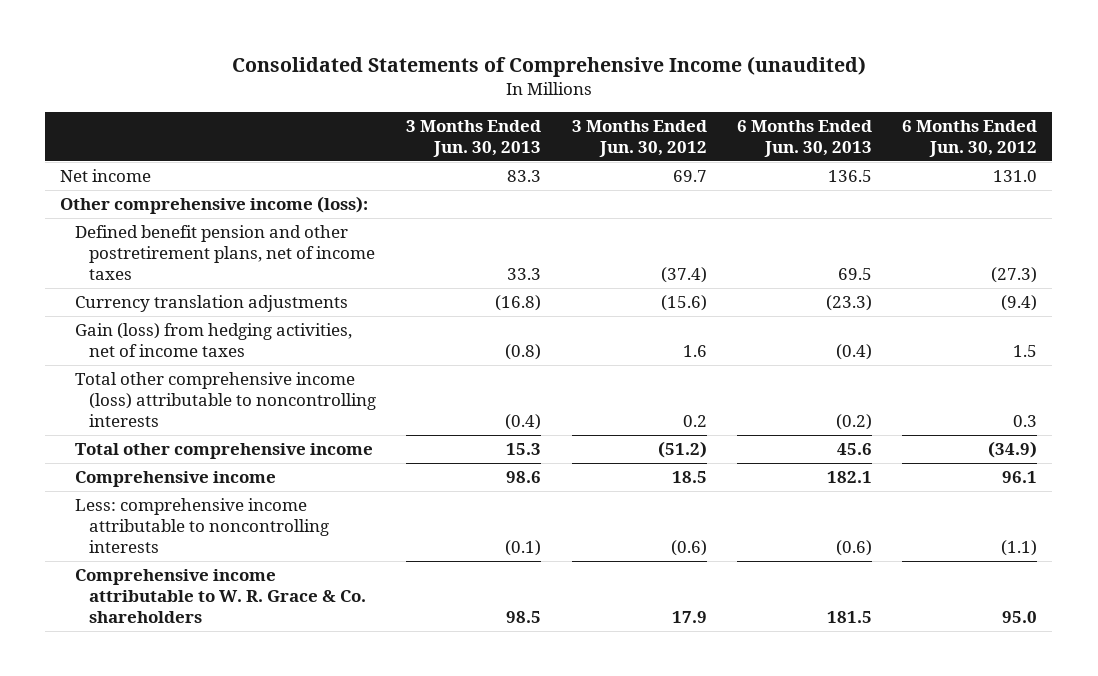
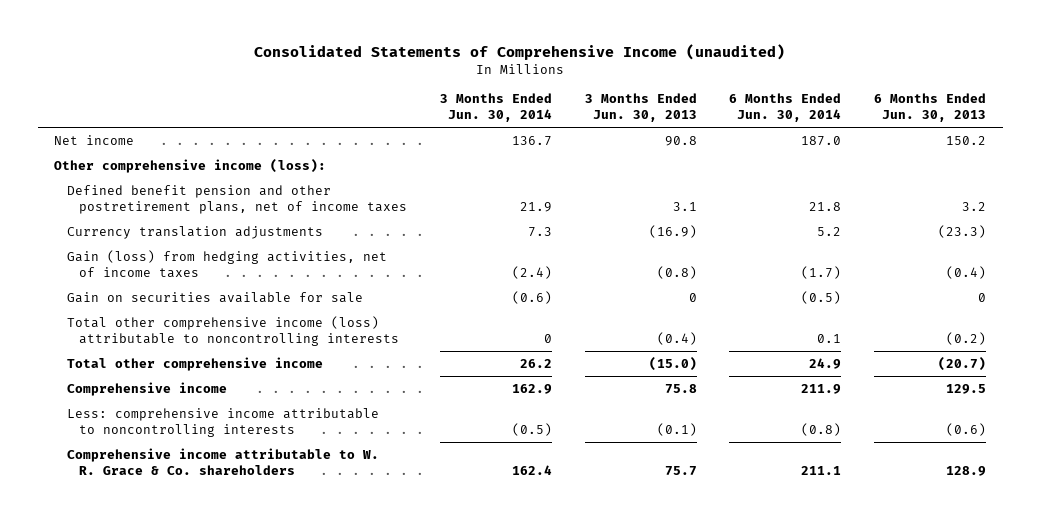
[571,119,707,157] 3 Months Ended Jun. 30, 2012 -> none
[902,119,1038,157] 6 Months Ended Jun. 30, 2012 -> none
none -> [439,93,552,123] 3 Months Ended Jun. 30, 2014
none -> [729,93,842,123] 6 Months Ended Jun. 30, 2014
[507,170,542,183] 83.3 -> [664,135,697,146] 90.8
[827,170,872,183] 136.5 -> [946,135,987,145] 150.2
[507,268,542,281] 33.3 -> [672,201,697,211] 3.1
[837,268,872,281] 69.5 -> [962,201,987,211] 3.2
[495,295,542,312] (16.8) -> [648,224,697,238] (16.9)
none -> [66,291,363,303] Gain on securities available for sale
[506,443,542,456] 15.3 -> [648,356,697,371] (15.0)
[836,443,872,456] 45.6 -> [938,356,987,371] (20.7)
[506,471,542,484] 98.6 -> [664,383,697,394] 75.8
[826,471,872,484] 182.1 -> [946,383,987,394] 129.5
[506,611,542,624] 98.5 -> [664,465,697,476] 75.7
[826,611,872,624] 181.5 -> [946,465,987,476] 128.9

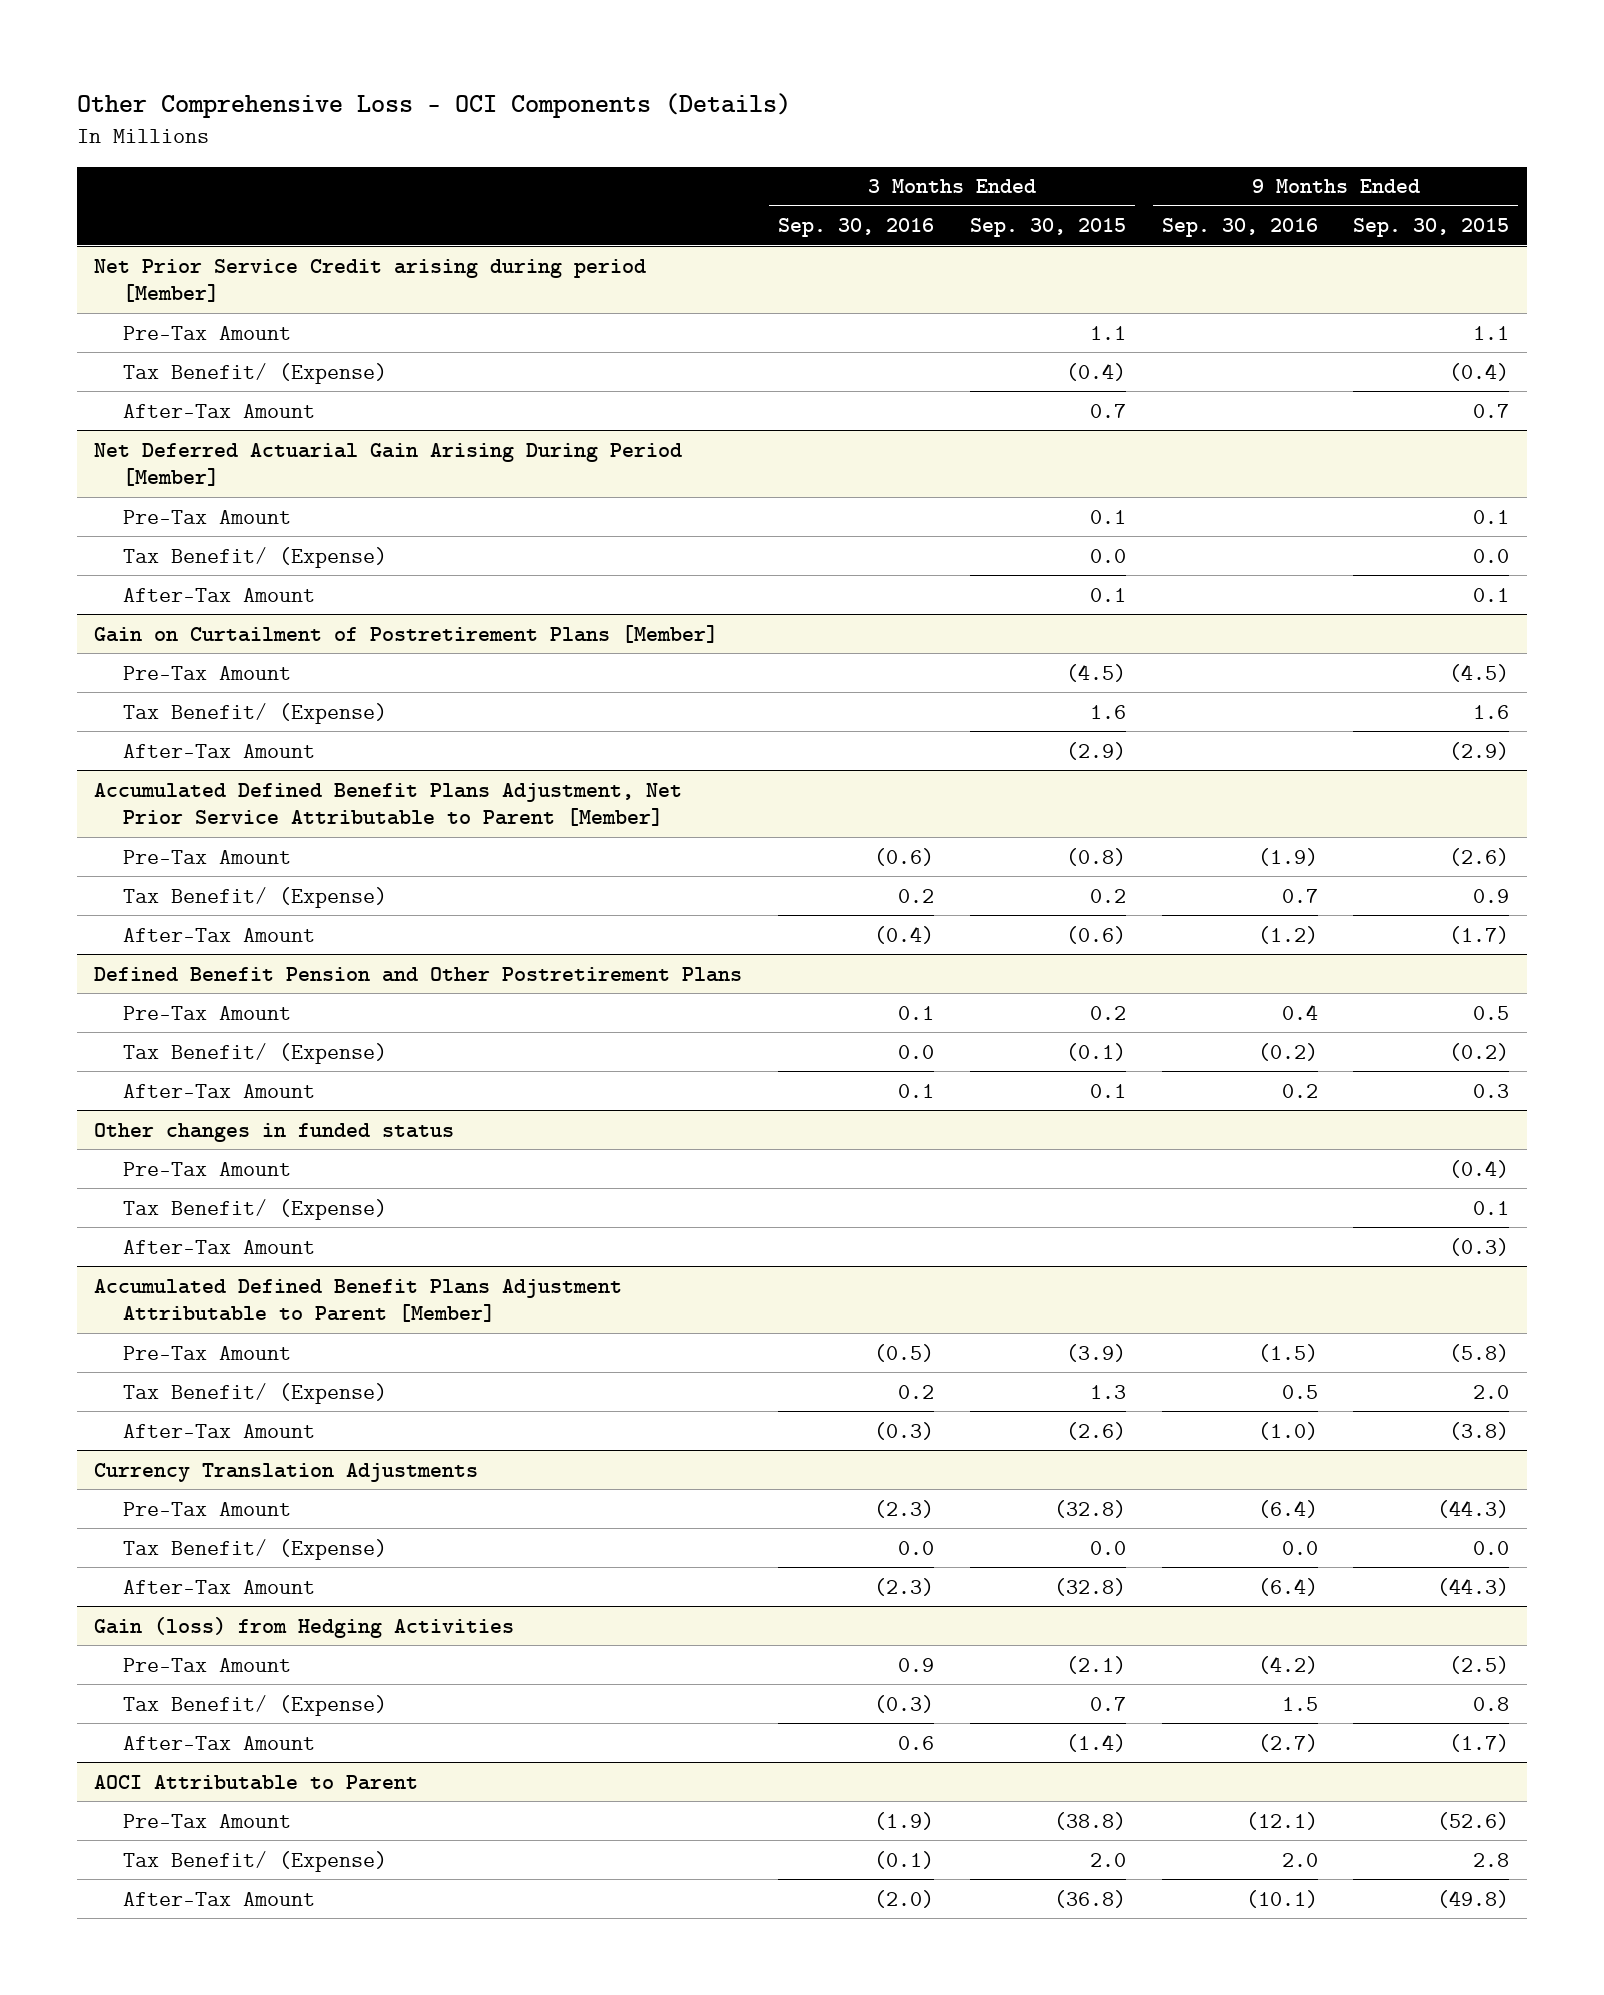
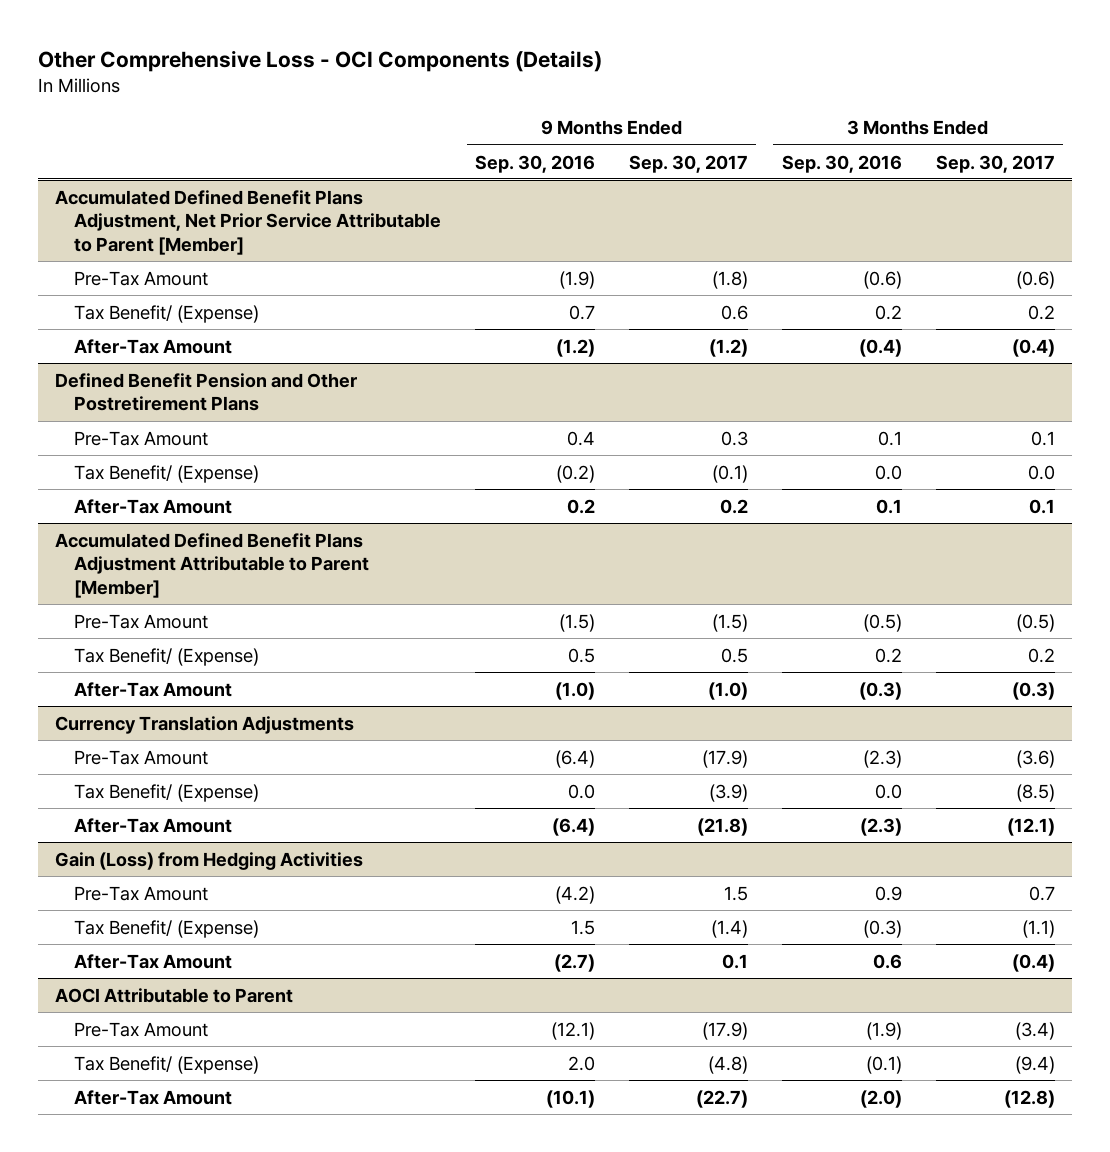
[969,218,1126,238] Sep. 30, 2015 -> none
[1353,218,1510,238] Sep. 30, 2015 -> none
none -> [628,154,748,173] Sep. 30, 2017
none -> [935,154,1055,173] Sep. 30, 2017
[94,258,647,303] Net Prior Service Credit arising during period [Member] -> none
[122,325,291,340] Pre-Tax Amount -> none
[122,362,387,384] Tax Benefit/ (Expense) -> none
[122,403,315,418] After-Tax Amount -> none
[94,442,683,487] Net Deferred Actuarial Gain Arising During Period [Member] -> none
[122,509,291,524] Pre-Tax Amount -> none
[122,546,387,568] Tax Benefit/ (Expense) -> none
[122,587,315,602] After-Tax Amount -> none
[94,624,719,643] Gain on Curtailment of Postretirement Plans [Member] -> none
[122,665,291,680] Pre-Tax Amount -> none
[122,702,387,724] Tax Benefit/ (Expense) -> none
[122,743,315,758] After-Tax Amount -> none
[94,1122,455,1142] Other changes in funded status -> none
[122,1161,291,1176] Pre-Tax Amount -> none
[122,1198,387,1220] Tax Benefit/ (Expense) -> none
[122,1239,315,1254] After-Tax Amount -> none
[94,1616,515,1638] Gain (loss) from Hedging Activities -> [55,851,364,870] Gain (Loss) from Hedging Activities

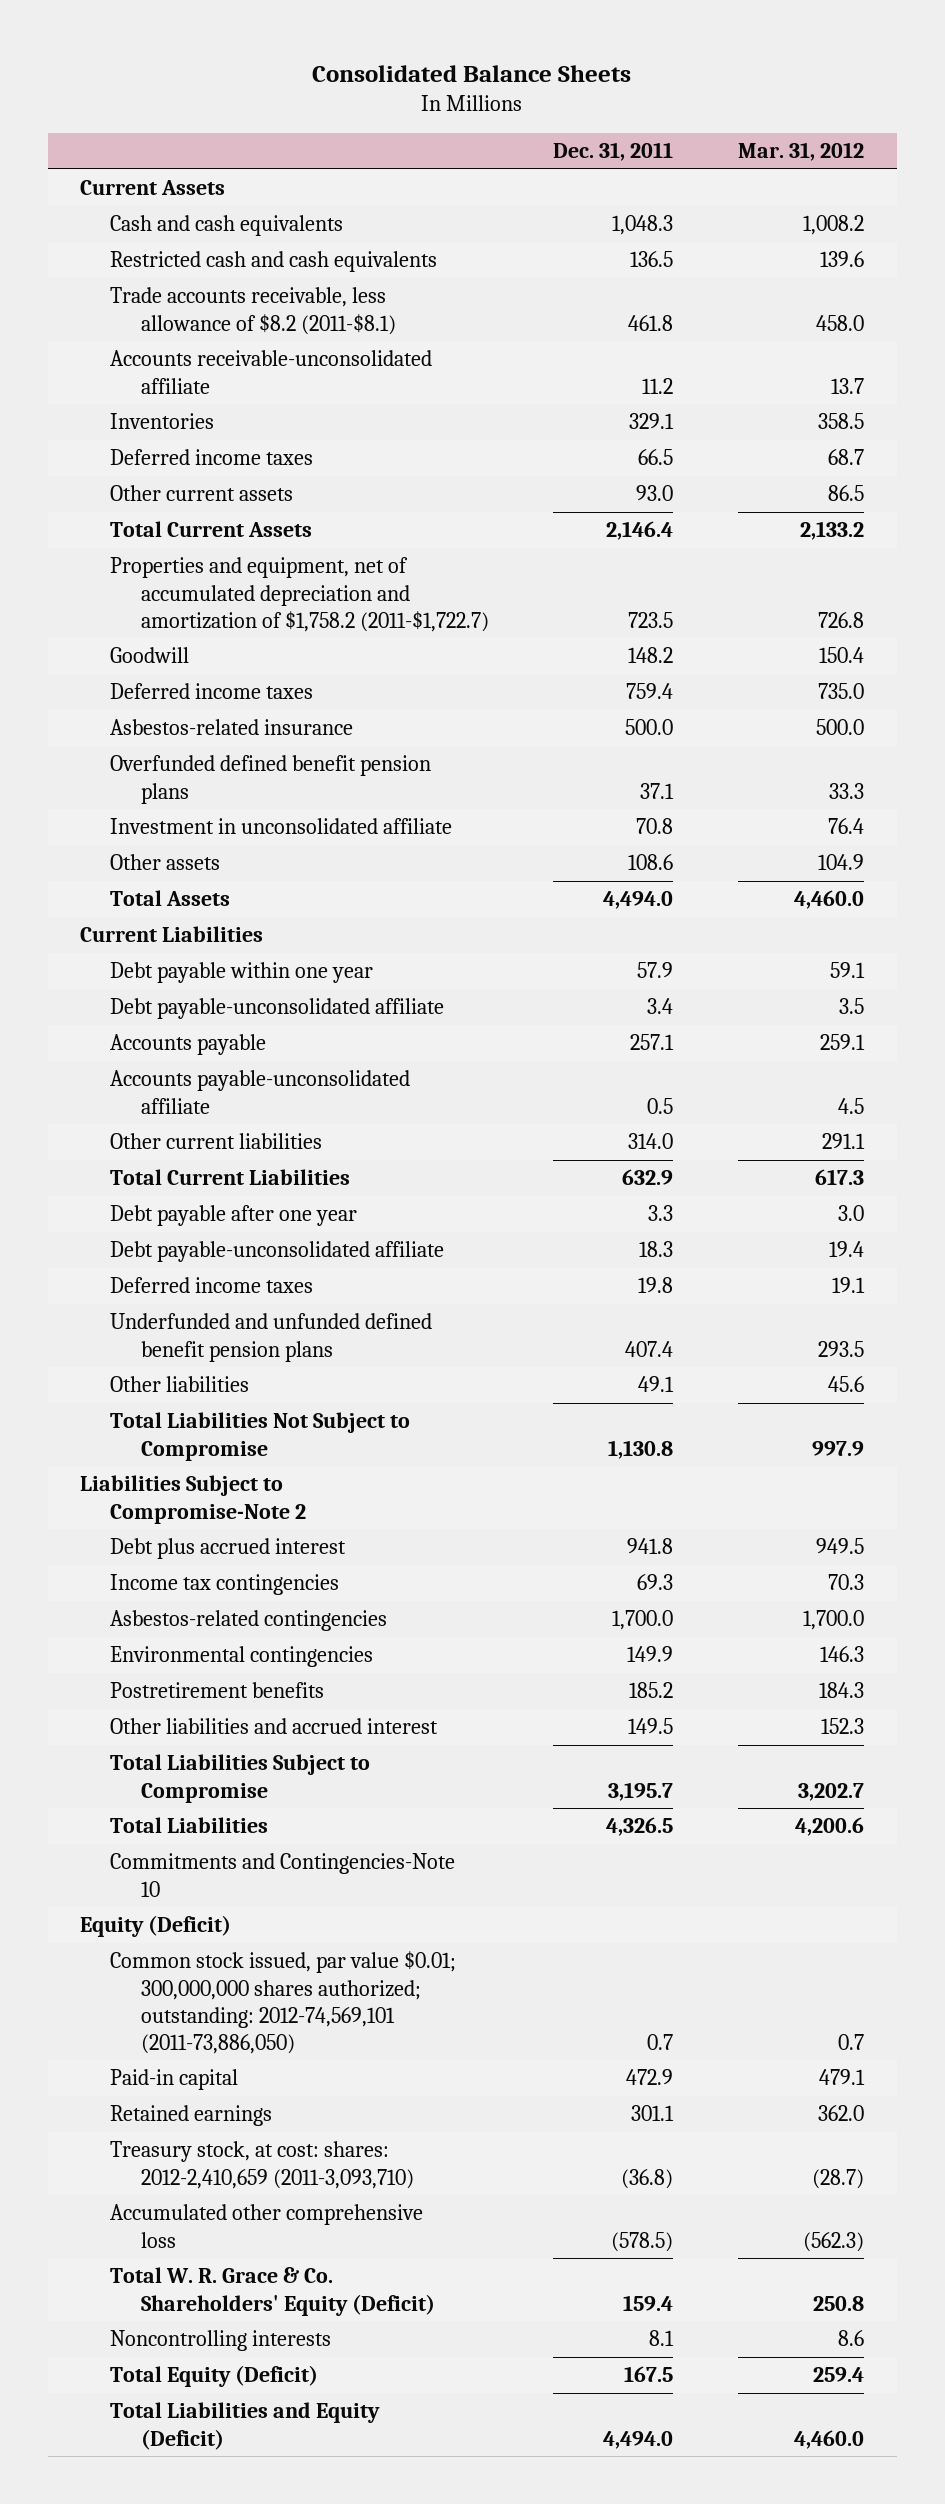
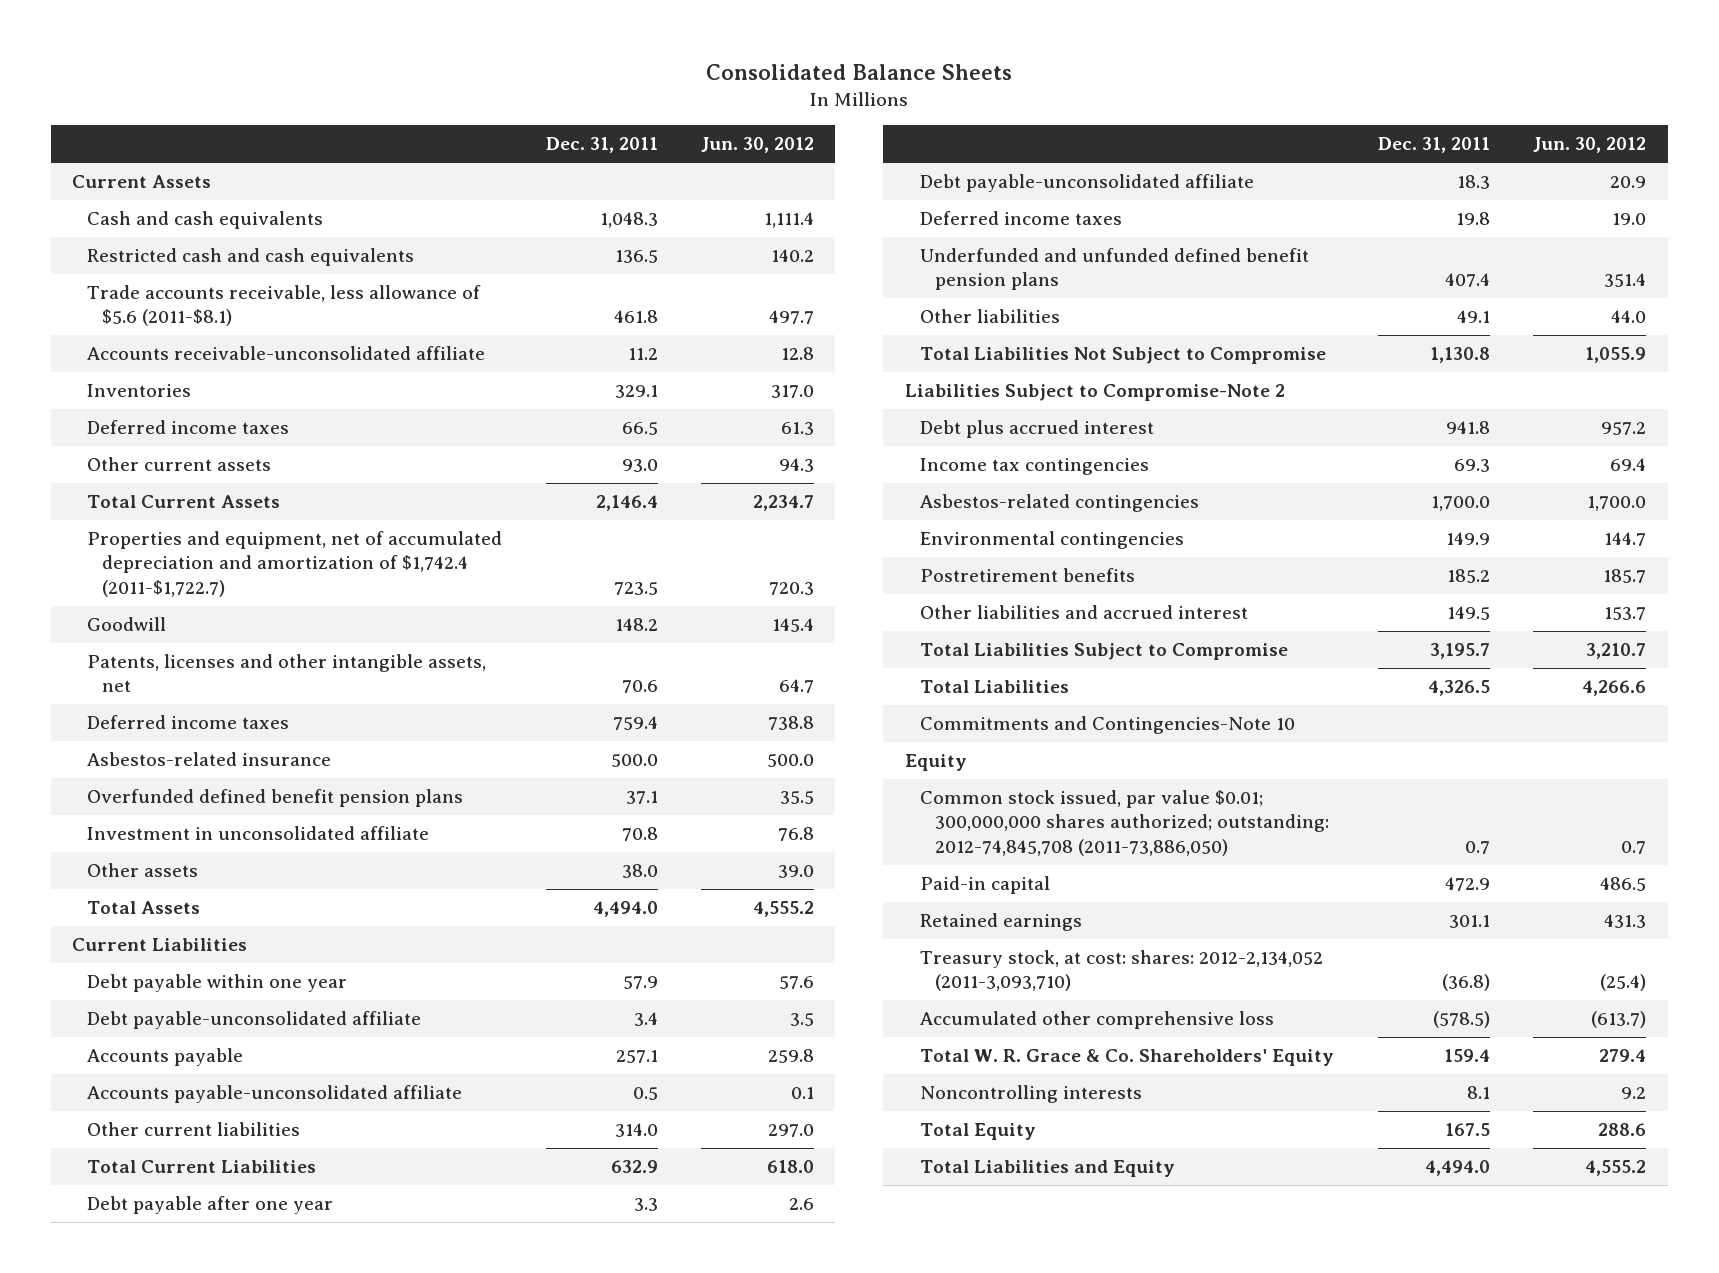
[738,142,865,162] Mar. 31, 2012 -> none
none -> [700,137,814,154] Jun. 30, 2012
[110,287,396,335] Trade accounts receivable, less allowance of $8.2 (2011-$8.1) -> [87,284,482,327] Trade accounts receivable, less allowance of $5.6 (2011-$8.1)
[110,557,489,632] Properties and equipment, net of accumulated depreciation and amortization of $1,758.2 (2011-$1,722.7) -> [87,530,503,597] Properties and equipment, net of accumulated depreciation and amortization of $1,742.4 (2011-$1,722.7)
none -> [87,653,487,693] Patents, licenses and other intangible assets, net
[628,854,674,871] 108.6 -> [621,863,658,878] 38.0
[80,1915,232,1938] Equity (Deficit) -> [904,753,967,771] Equity
[110,1951,457,2054] Common stock issued, par value $0.01; 300,000,000 shares authorized; outstanding: 2012-74,569,101 (2011-73,886,050) -> [919,789,1330,856] Common stock issued, par value $0.01; 300,000,000 shares authorized; outstanding: 2012-74,845,708 (2011-73,886,050)
[110,2141,414,2189] Treasury stock, at cost: shares: 2012-2,410,659 (2011-3,093,710) -> [919,949,1323,992] Treasury stock, at cost: shares: 2012-2,134,052 (2011-3,093,710)
[110,2267,435,2316] Total W. R. Grace & Co. Shareholders' Equity (Deficit) -> [919,1048,1334,1066] Total W. R. Grace & Co. Shareholders' Equity
[110,2365,319,2388] Total Equity (Deficit) -> [919,1122,1036,1140] Total Equity
[110,2402,381,2450] Total Liabilities and Equity (Deficit) -> [919,1159,1175,1177] Total Liabilities and Equity

